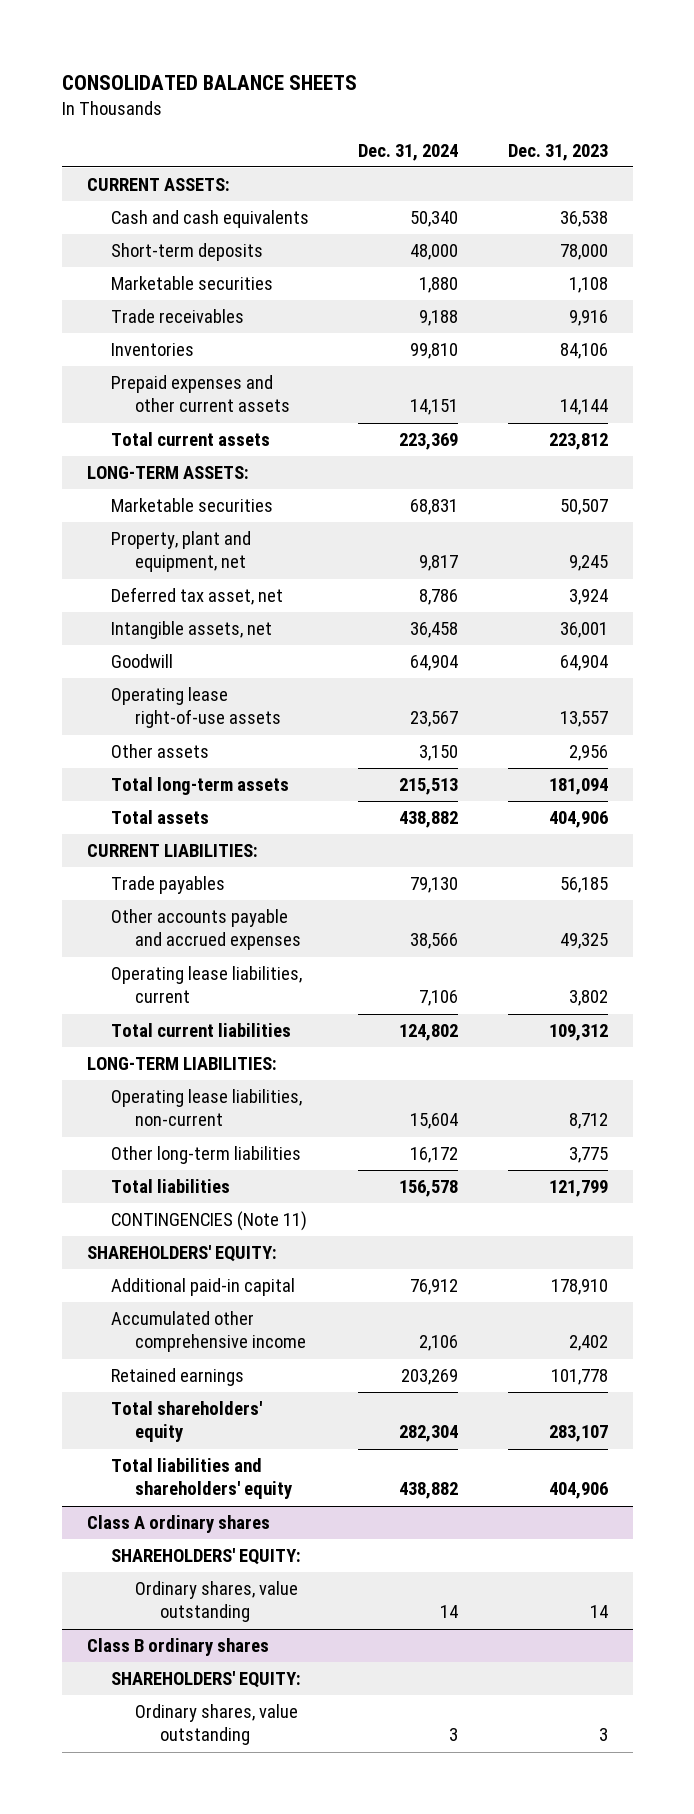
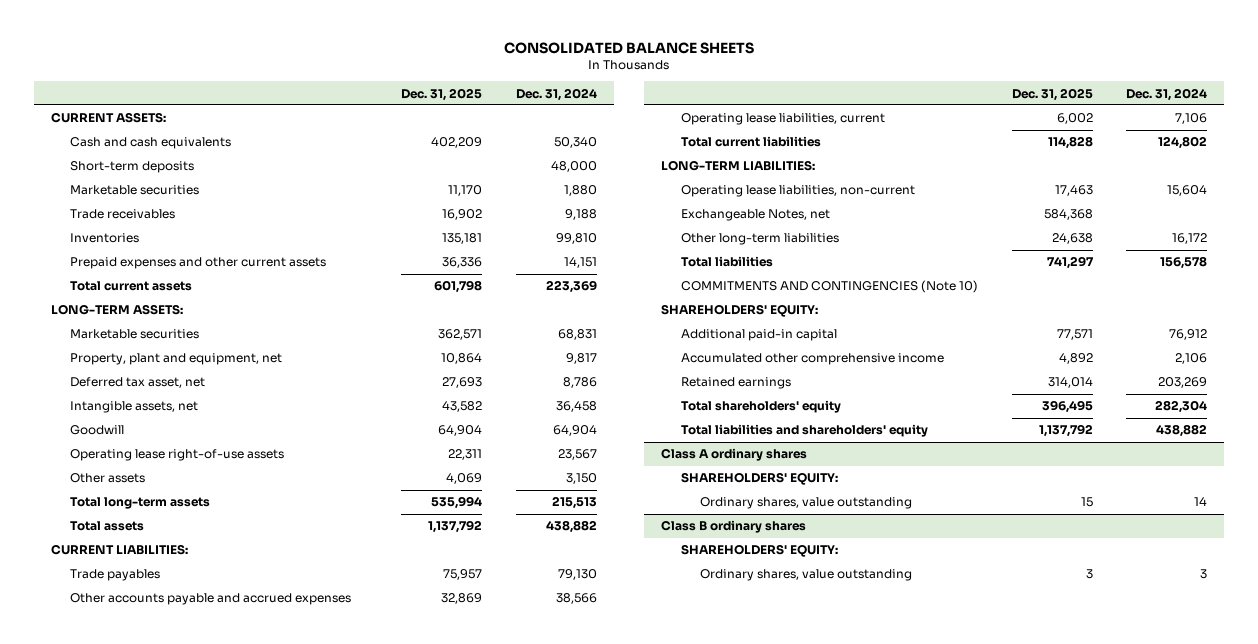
[507,143,608,161] Dec. 31, 2023 -> none
none -> [400,87,482,101] Dec. 31, 2025
none -> [680,209,830,222] Exchangeable Notes, net
[110,1211,307,1232] CONTINGENCIES (Note 11) -> [680,280,978,294] COMMITMENTS AND CONTINGENCIES (Note 10)

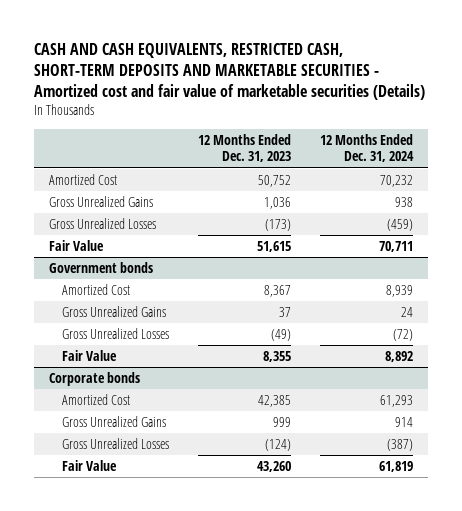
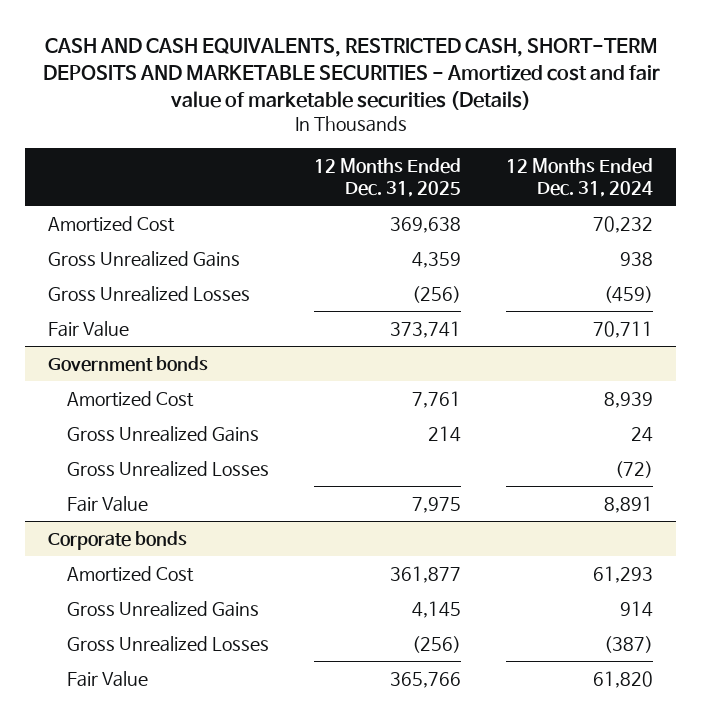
[198,133,292,163] 12 Months Ended Dec. 31, 2023 -> none
none -> [313,157,461,197] 12 Months Ended Dec. 31, 2025
[385,351,414,363] 8,892 -> [604,495,654,513] 8,891
[379,461,414,473] 61,819 -> [593,670,654,688] 61,820

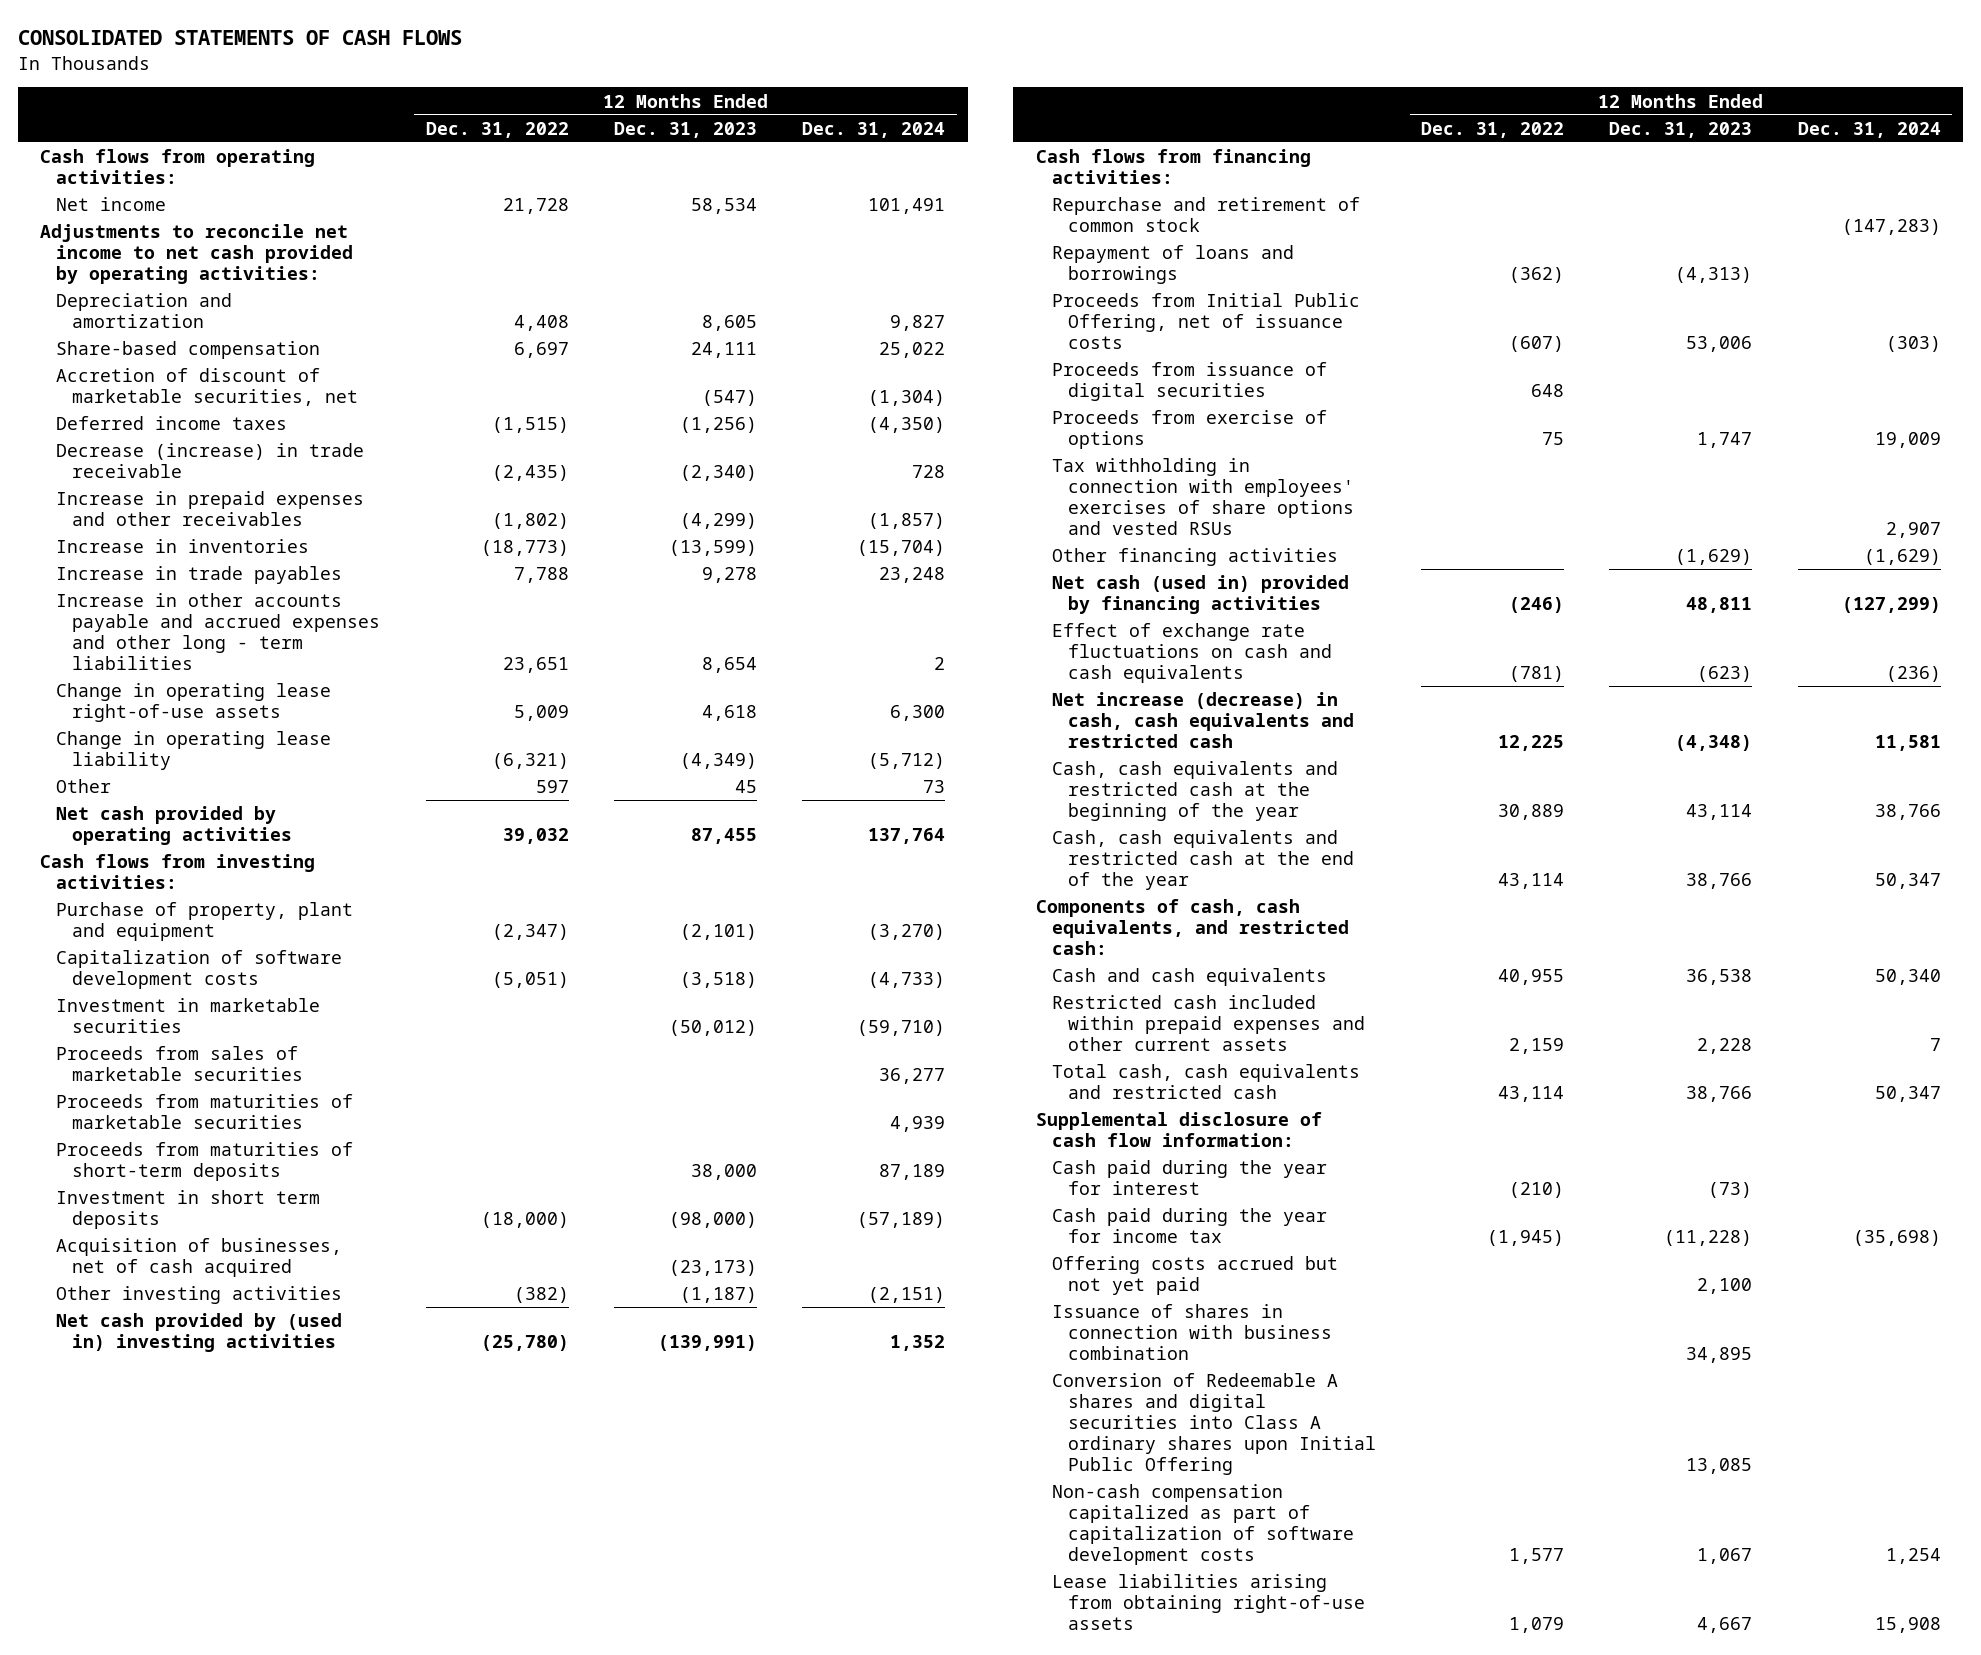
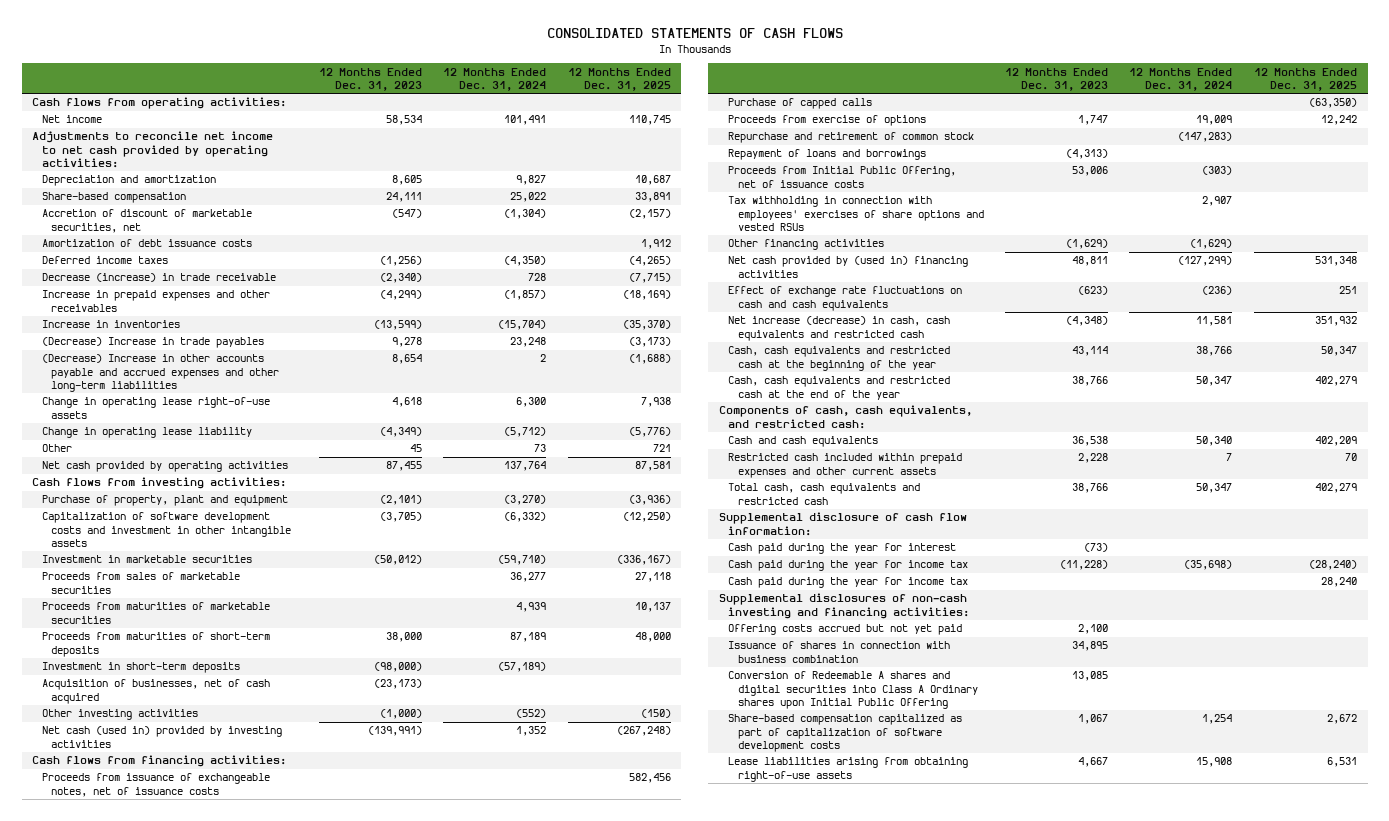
[425,121,569,138] Dec. 31, 2022 -> none
none -> [567,67,671,91] 12 Months Ended Dec. 31, 2025
none -> [41,239,252,248] Amortization of debt issuance costs
[56,566,343,585] Increase in trade payables -> [41,337,264,349] (Decrease) Increase in trade payables
[56,593,381,670] Increase in other accounts payable and accrued expenses and other long - term liabilities -> [41,354,280,393] (Decrease) Increase in other accounts payable and accrued expenses and other long-term liabilities
[56,950,343,989] Capitalization of software development costs -> none
none -> [41,512,292,548] Capitalization of software development costs and investment in other intangible assets
[56,1190,321,1229] Investment in short term deposits -> [41,662,240,674] Investment in short-term deposits
[680,1287,758,1304] (1,187) -> [379,709,422,720] (1,000)
[868,1287,946,1304] (2,151) -> [516,709,547,719] (552)
[56,1313,343,1352] Net cash provided by (used in) investing activities -> [41,726,282,748] Net cash (used in) provided by investing activities
none -> [41,773,270,797] Proceeds from issuance of exchangeable notes, net of issuance costs
none -> [728,98,873,110] Purchase of capped calls
[1051,410,1327,449] Proceeds from exercise of options -> [728,115,927,127] Proceeds from exercise of options
[1051,362,1327,401] Proceeds from issuance of digital securities -> none
[1051,575,1349,614] Net cash (used in) provided by financing activities -> [728,256,969,278] Net cash provided by (used in) financing activities
none -> [728,577,969,589] Cash paid during the year for income tax
none -> [718,593,970,619] Supplemental disclosures of non-cash investing and financing activities:
[1051,1373,1376,1475] Conversion of Redeemable A shares and digital securities into Class A ordinary shares upon Initial Public Offering -> [728,671,978,710] Conversion of Redeemable A shares and digital securities into Class A Ordinary shares upon Initial Public Offering
[1051,1484,1354,1565] Non-cash compensation capitalized as part of capitalization of software development costs -> [728,714,963,753] Share-based compensation capitalized as part of capitalization of software development costs

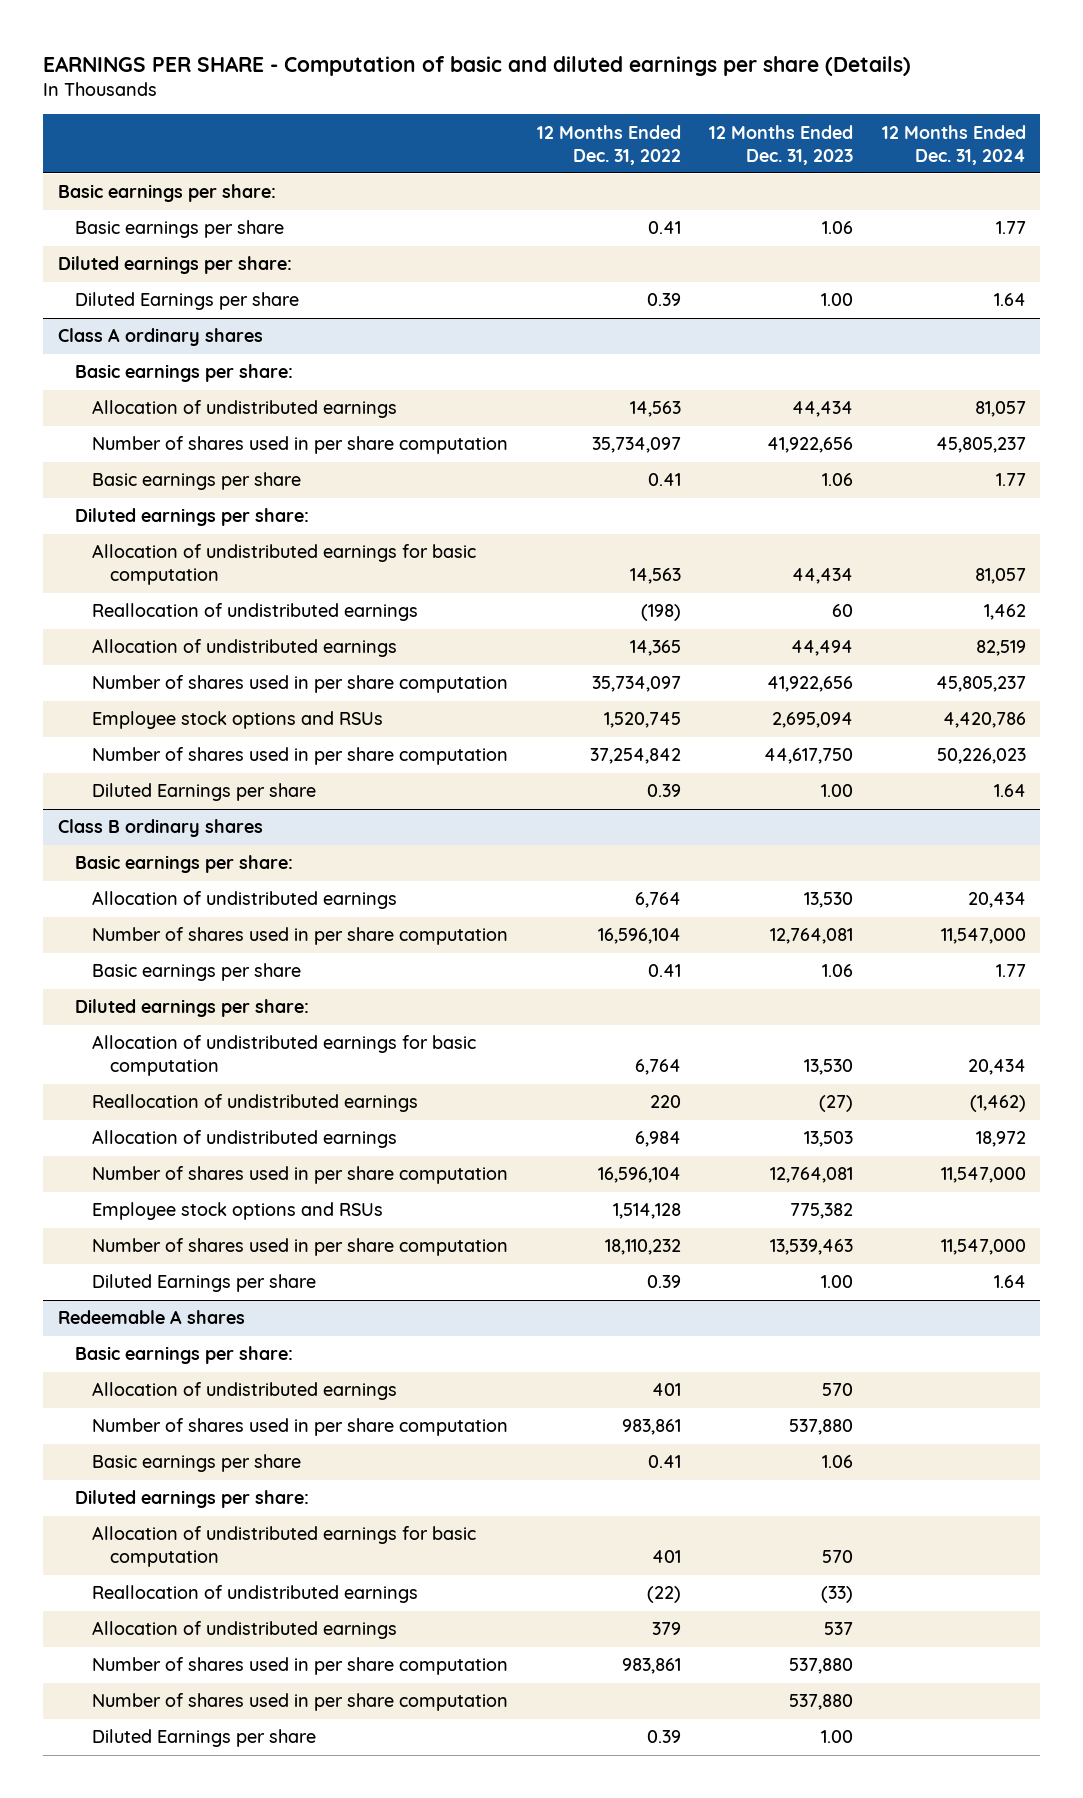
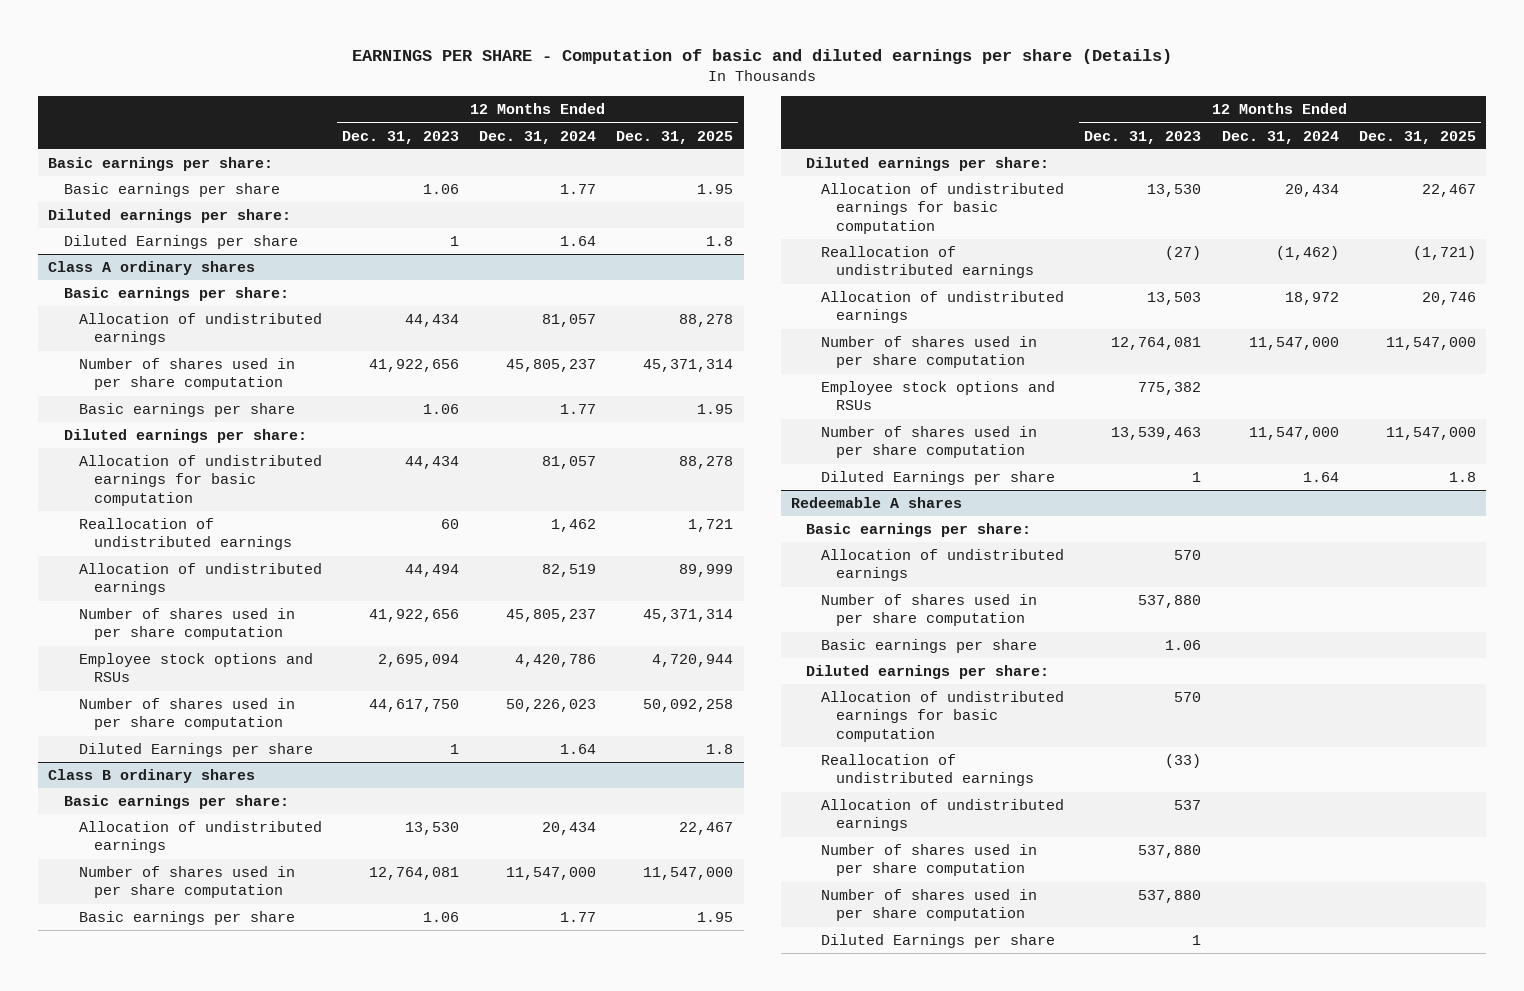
[536,124,681,165] 12 Months Ended Dec. 31, 2022 -> none
none -> [616,130,734,144] Dec. 31, 2025
[821,293,854,307] 1.00 -> [450,236,460,247] 1
[821,784,854,798] 1.00 -> [450,744,460,755] 1
[821,1275,854,1289] 1.00 -> [1192,472,1202,483] 1
[821,1730,854,1744] 1.00 -> [1192,935,1202,946] 1

